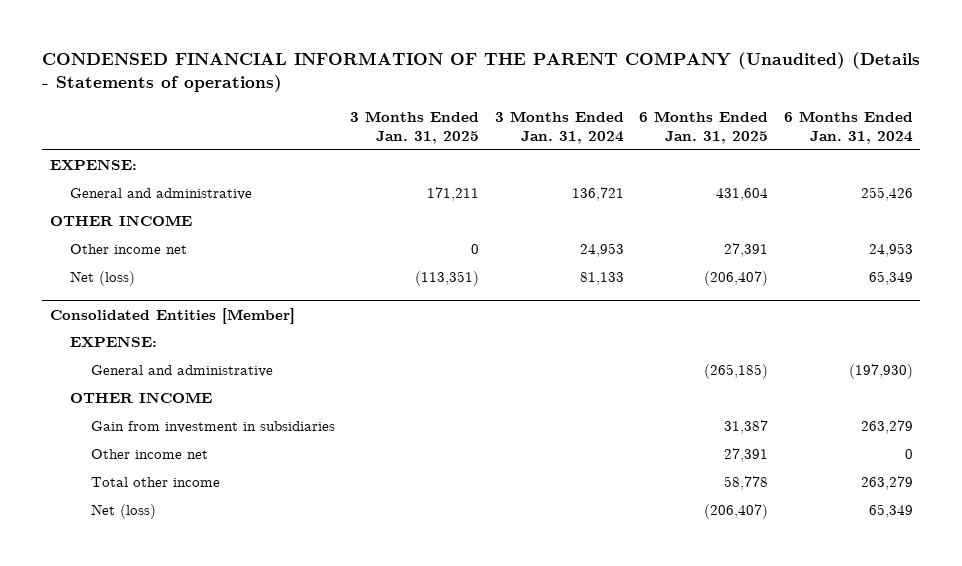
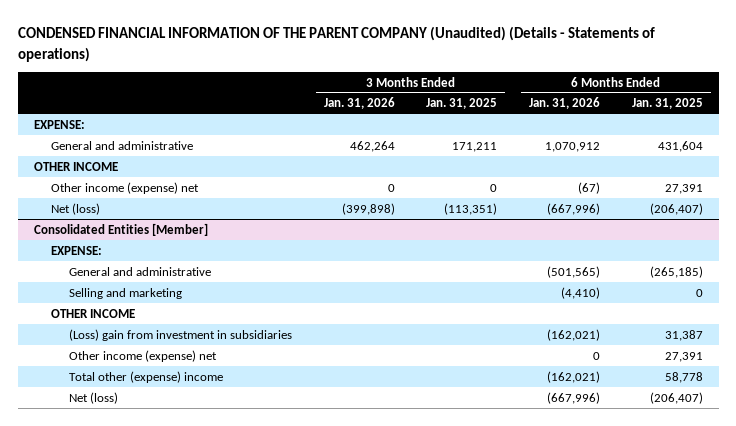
[494,111,624,145] 3 Months Ended Jan. 31, 2024 -> none
[783,111,913,145] 6 Months Ended Jan. 31, 2024 -> none
none -> [323,97,395,110] Jan. 31, 2026
none -> [529,97,601,110] Jan. 31, 2026
[70,243,188,254] Other income net -> [51,181,200,194] Other income (expense) net
none -> [69,287,183,299] Selling and marketing
[90,420,335,433] Gain from investment in subsidiaries -> [69,328,293,341] (Loss) gain from investment in subsidiaries
[90,448,208,459] Other income net -> [69,349,218,362] Other income (expense) net
[90,476,220,487] Total other income -> [69,370,224,383] Total other (expense) income

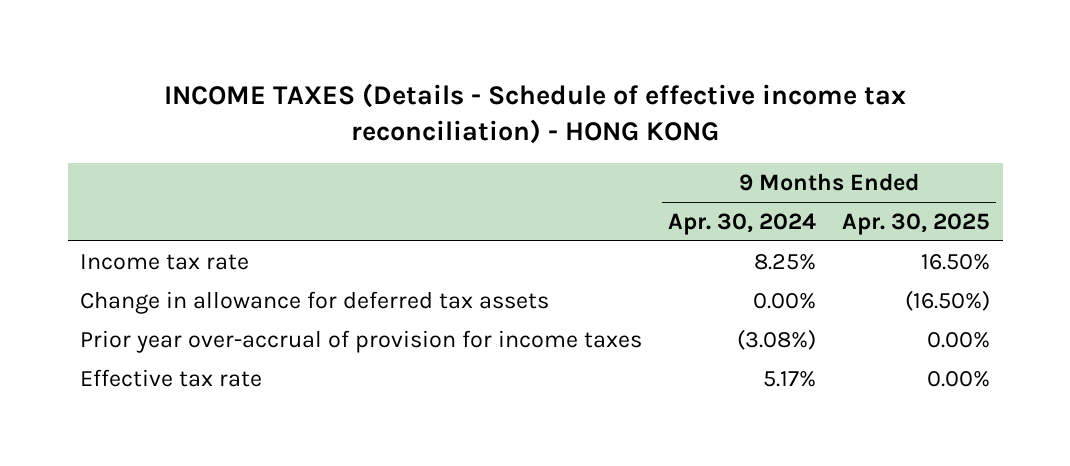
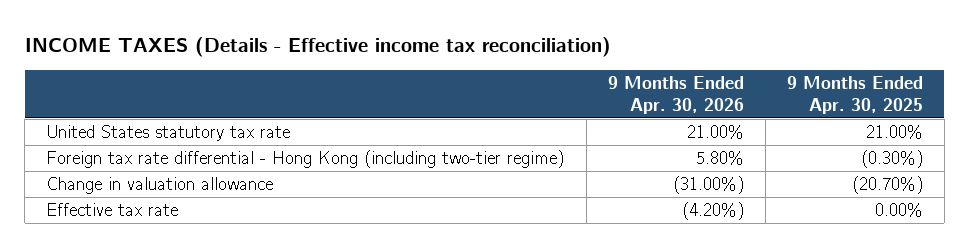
[164,82,907,144] INCOME TAXES (Details - Schedule of effective income tax reconciliation) - HONG KONG -> [24,37,611,58] INCOME TAXES (Details - Effective income tax reconciliation)
[668,212,817,235] Apr. 30, 2024 -> none
none -> [607,75,744,114] 9 Months Ended Apr. 30, 2026
[80,329,643,353] Prior year over-accrual of provision for income taxes -> none
[80,253,250,270] Income tax rate -> [46,125,291,142] United States statutory tax rate
[920,253,990,270] 16.50% -> [865,125,923,140] 21.00%
none -> [46,150,565,169] Foreign tax rate differential - Hong Kong (including two-tier regime)
[80,290,550,314] Change in allowance for deferred tax assets -> [46,177,274,195] Change in valuation allowance
[904,289,990,311] (16.50%) -> [851,176,923,195] (20.70%)

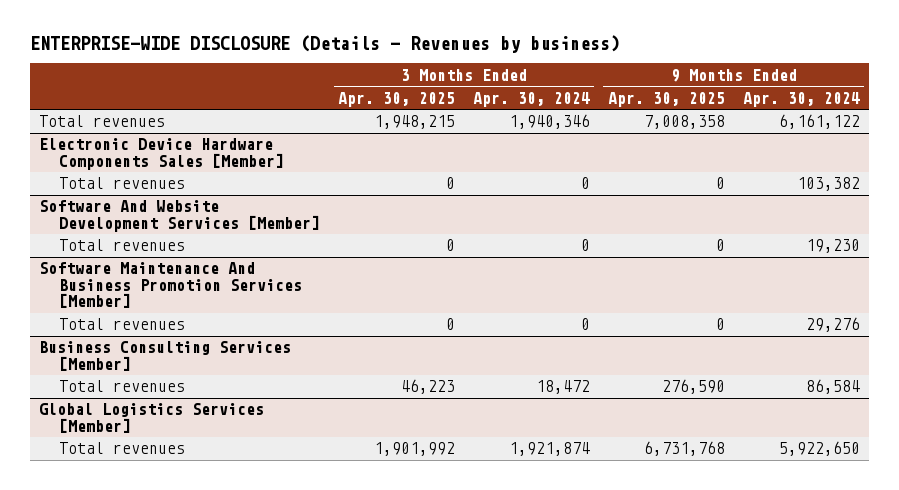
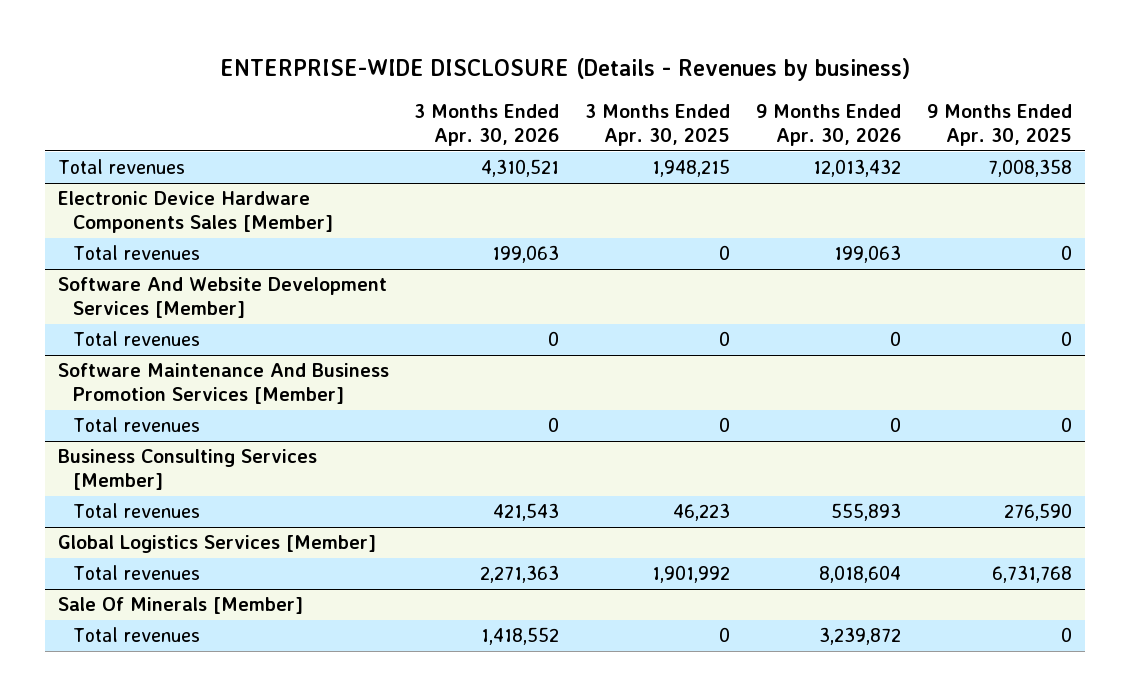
[473,91,591,107] Apr. 30, 2024 -> none
[742,91,860,107] Apr. 30, 2024 -> none
none -> [414,104,560,146] 3 Months Ended Apr. 30, 2026
none -> [756,104,902,146] 9 Months Ended Apr. 30, 2026
none -> [57,597,303,615] Sale Of Minerals [Member]
none -> [72,627,200,643] Total revenues

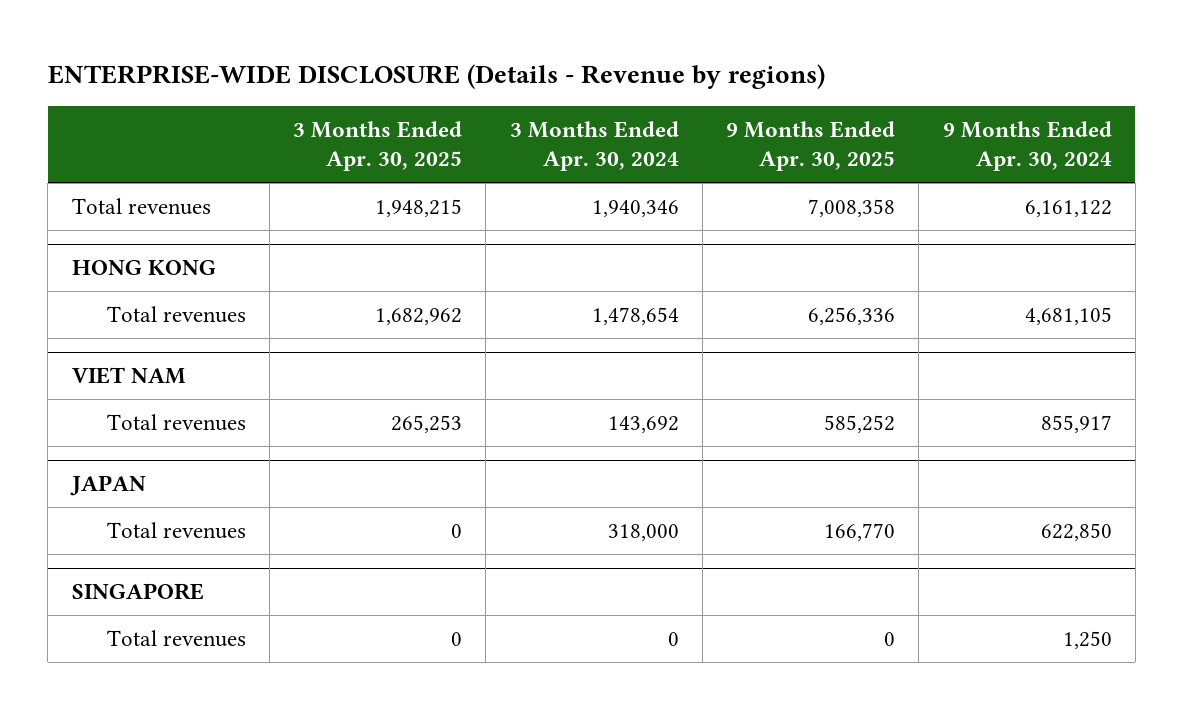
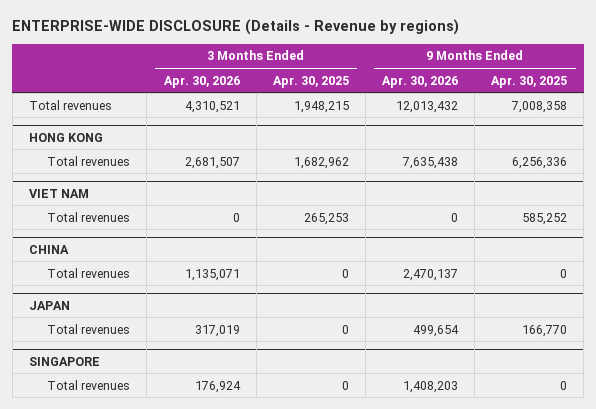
[509,121,679,172] 3 Months Ended Apr. 30, 2024 -> none
[942,121,1112,172] 9 Months Ended Apr. 30, 2024 -> none
none -> [163,75,240,88] Apr. 30, 2026
none -> [382,75,459,88] Apr. 30, 2026
none -> [28,244,69,254] CHINA
none -> [47,267,131,278] Total revenues

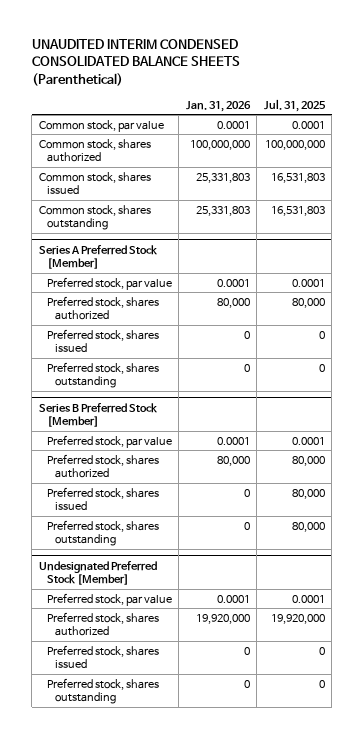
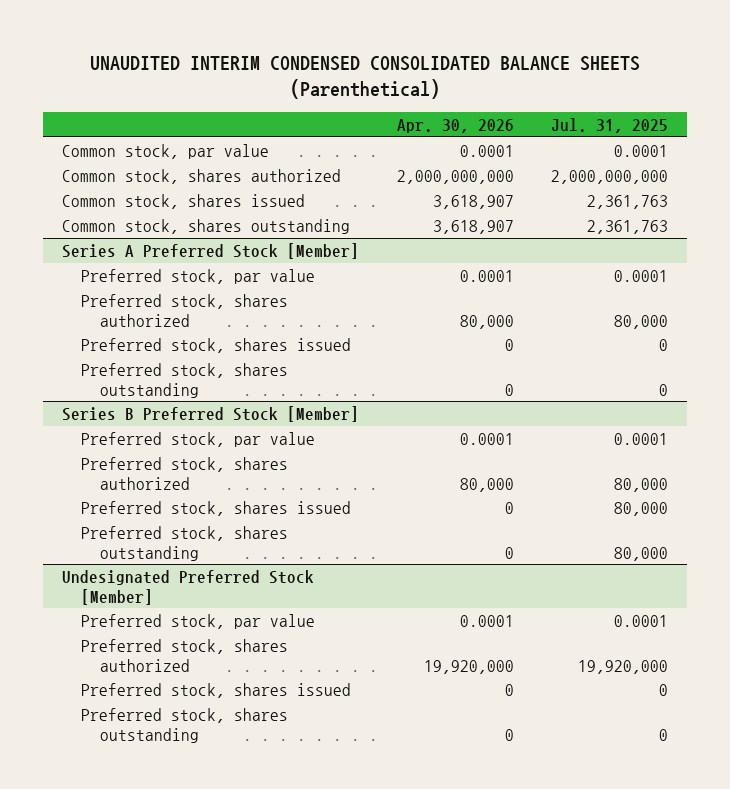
[185,100,251,112] Jan. 31, 2026 -> none
none -> [396,118,514,133] Apr. 30, 2026
[264,139,325,150] 100,000,000 -> [551,169,669,184] 2,000,000,000
[270,172,325,183] 16,531,803 -> [587,194,669,209] 2,361,763
[270,205,325,216] 16,531,803 -> [587,219,669,234] 2,361,763

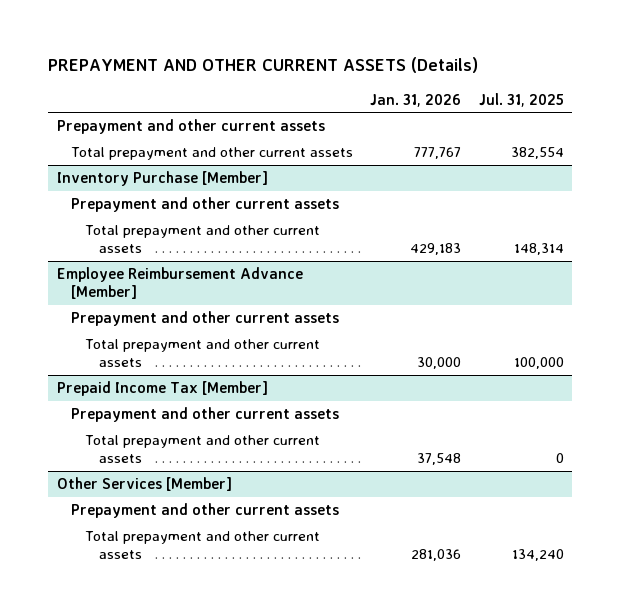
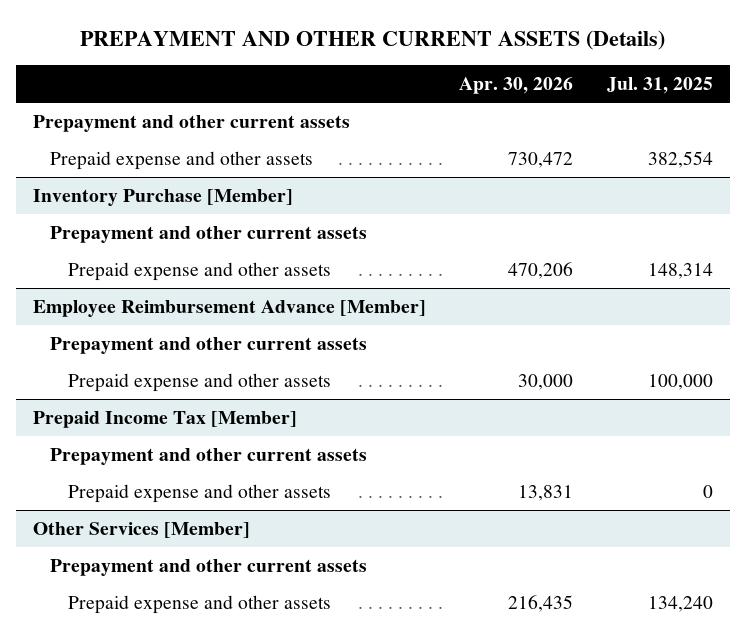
[370,93,462,107] Jan. 31, 2026 -> none
none -> [459,77,574,95] Apr. 30, 2026
[70,147,353,161] Total prepayment and other current assets -> [50,150,314,170] Prepaid expense and other assets
[84,225,320,253] Total prepayment and other current assets -> [67,261,331,281] Prepaid expense and other assets
[84,339,320,367] Total prepayment and other current assets -> [67,372,331,392] Prepaid expense and other assets
[84,435,320,463] Total prepayment and other current assets -> [67,483,331,503] Prepaid expense and other assets
[84,531,320,559] Total prepayment and other current assets -> [67,594,331,614] Prepaid expense and other assets

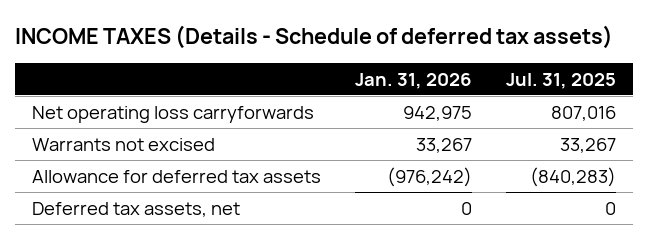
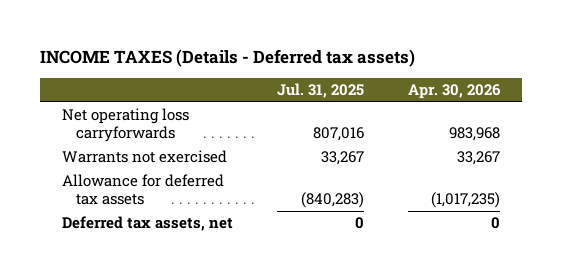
[15,25,614,50] INCOME TAXES (Details - Schedule of deferred tax assets) -> [39,48,415,67] INCOME TAXES (Details - Deferred tax assets)
[355,72,473,89] Jan. 31, 2026 -> none
none -> [408,84,502,100] Apr. 30, 2026
[32,137,216,151] Warrants not excised -> [61,150,227,164] Warrants not exercised

